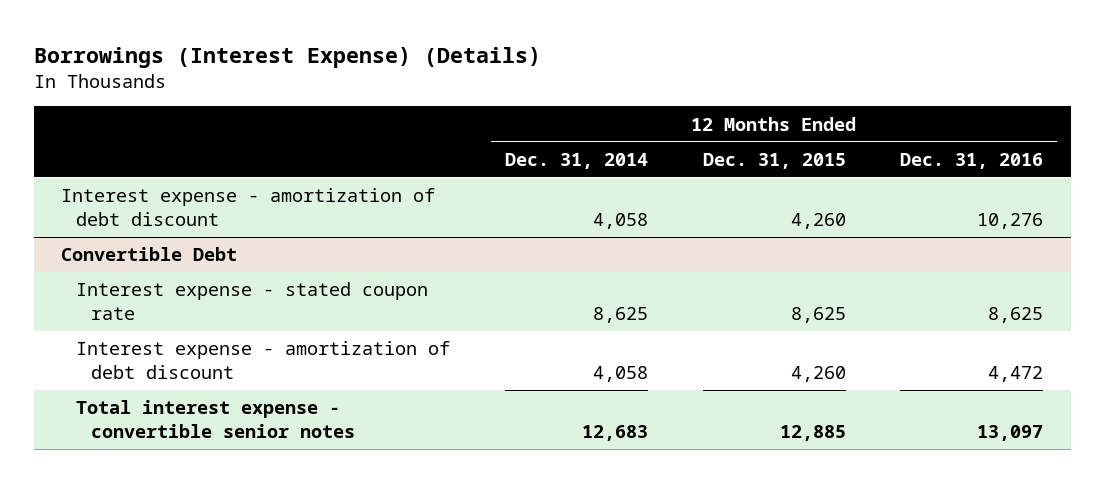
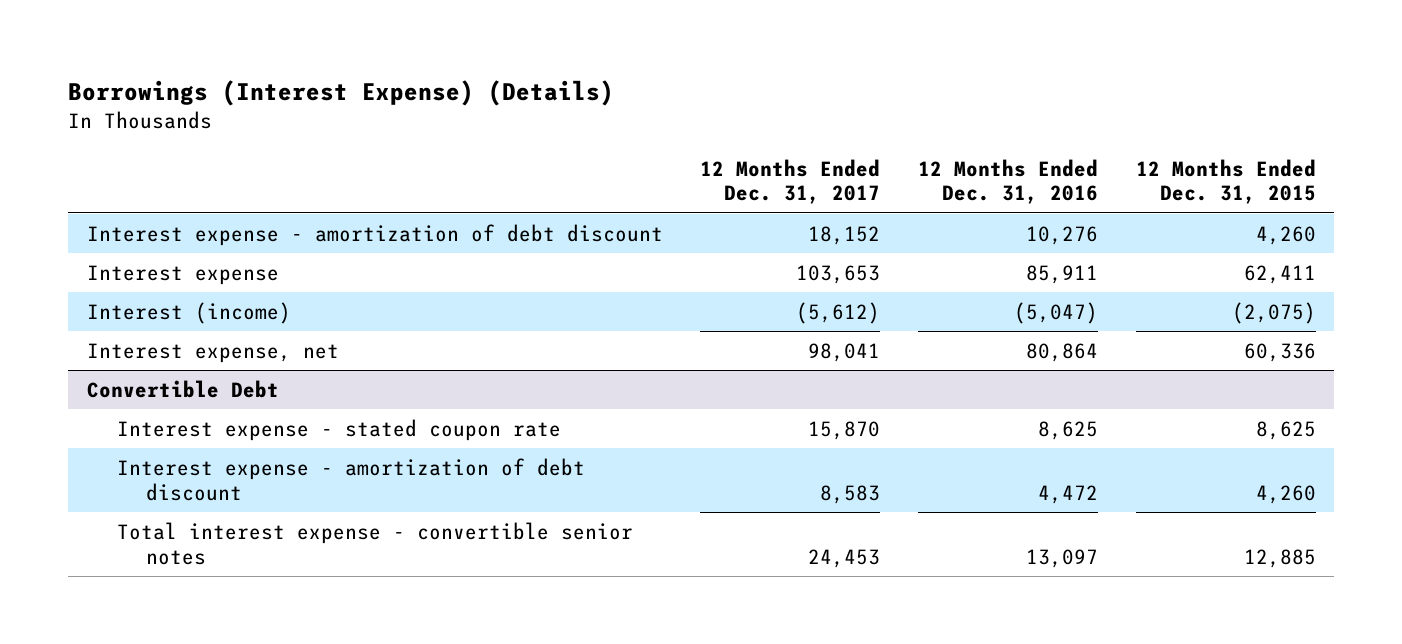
[504,152,648,169] Dec. 31, 2014 -> none
none -> [700,158,881,205] 12 Months Ended Dec. 31, 2017
none -> [86,264,279,285] Interest expense
none -> [86,301,291,324] Interest (income)
none -> [86,342,339,363] Interest expense, net

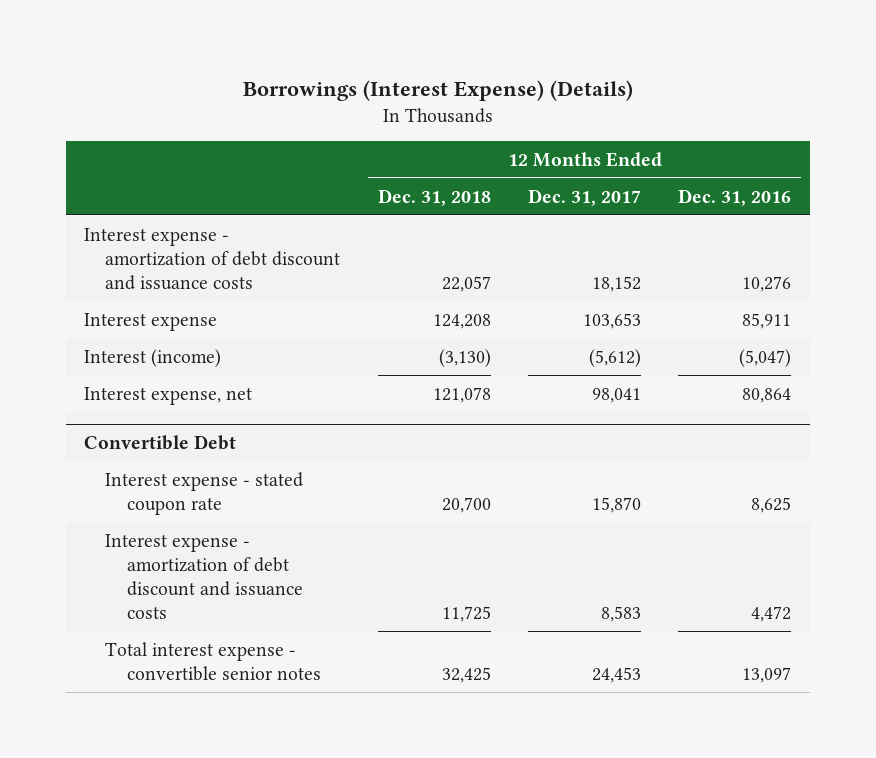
[1135,158,1316,205] 12 Months Ended Dec. 31, 2015 -> none
none -> [377,188,491,206] Dec. 31, 2018
[86,223,663,246] Interest expense - amortization of debt discount -> [84,227,341,291] Interest expense - amortization of debt discount and issuance costs
[116,457,585,501] Interest expense - amortization of debt discount -> [105,533,303,620] Interest expense - amortization of debt discount and issuance costs

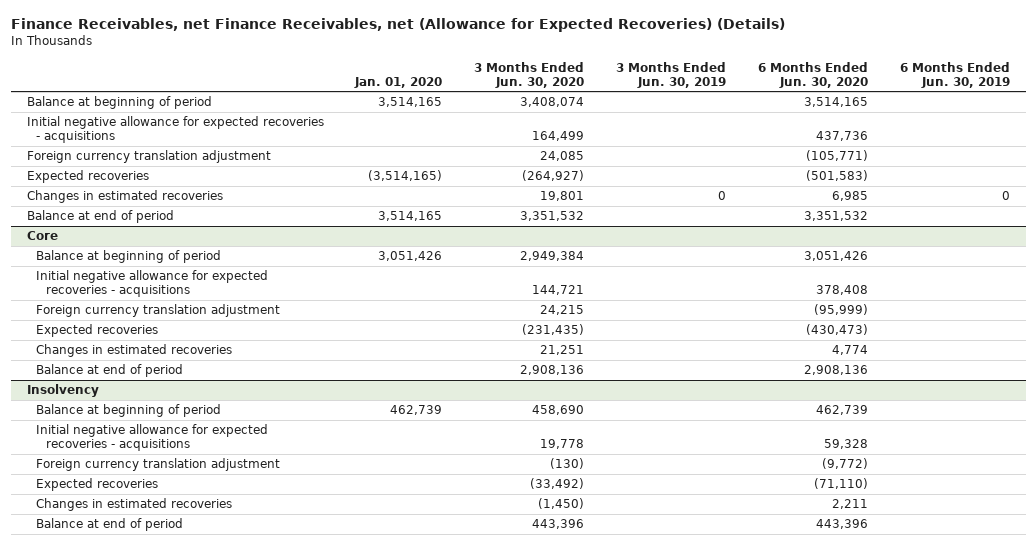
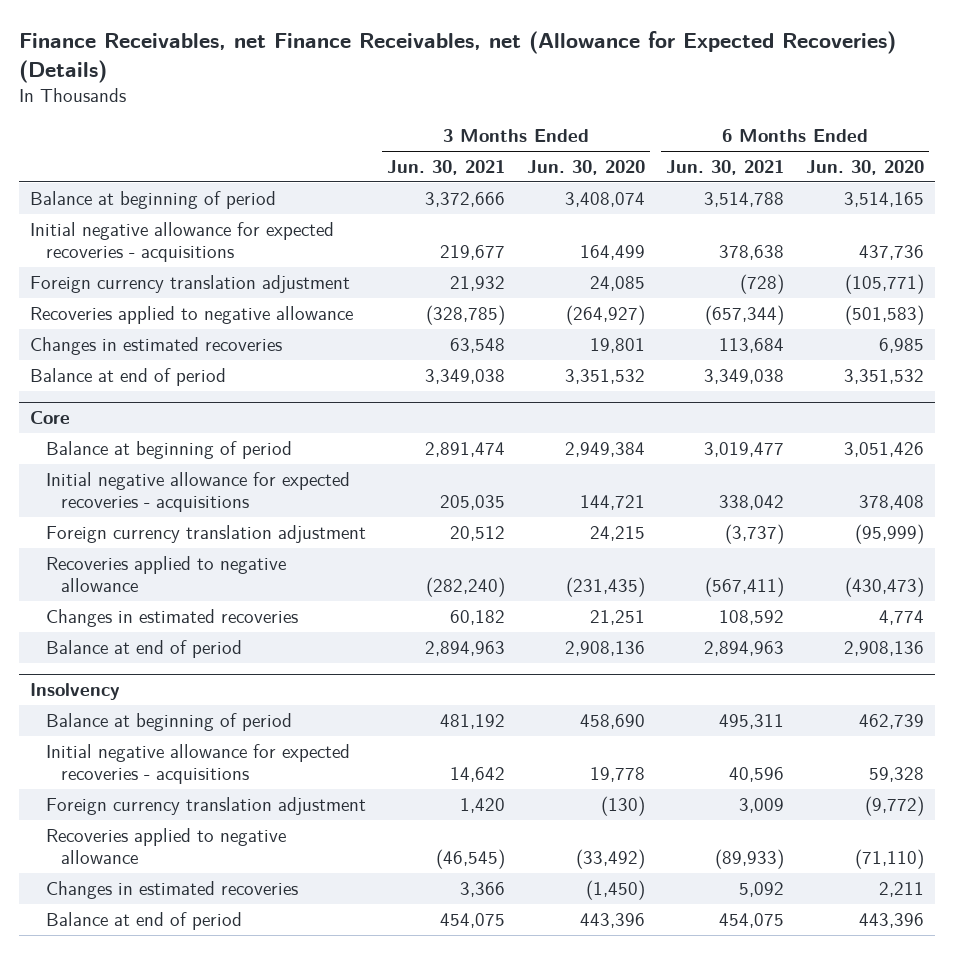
[354,76,443,88] Jan. 01, 2020 -> none
[616,61,727,88] 3 Months Ended Jun. 30, 2019 -> none
[899,61,1010,88] 6 Months Ended Jun. 30, 2019 -> none
none -> [387,159,506,175] Jun. 30, 2021
none -> [666,159,785,175] Jun. 30, 2021
[26,170,149,184] Expected recoveries -> [30,305,354,324] Recoveries applied to negative allowance
[36,324,159,338] Expected recoveries -> [45,555,286,592] Recoveries applied to negative allowance
[36,478,159,492] Expected recoveries -> [45,827,286,864] Recoveries applied to negative allowance

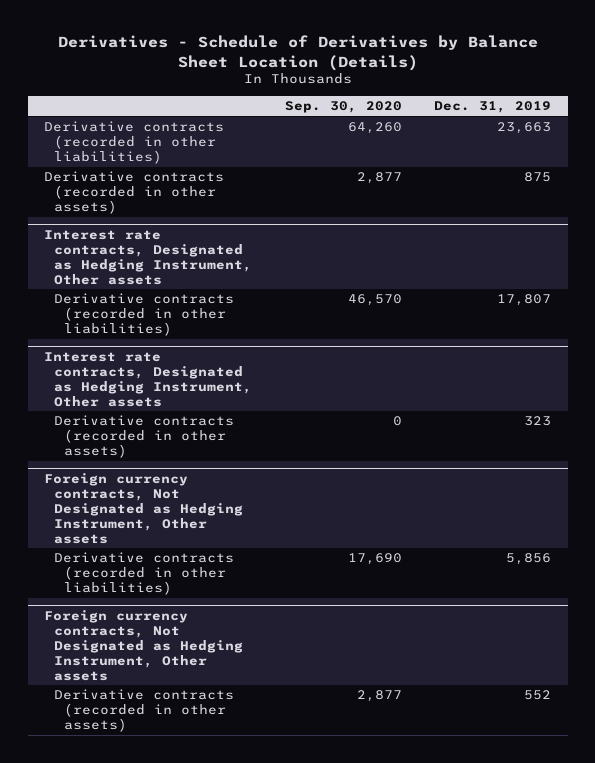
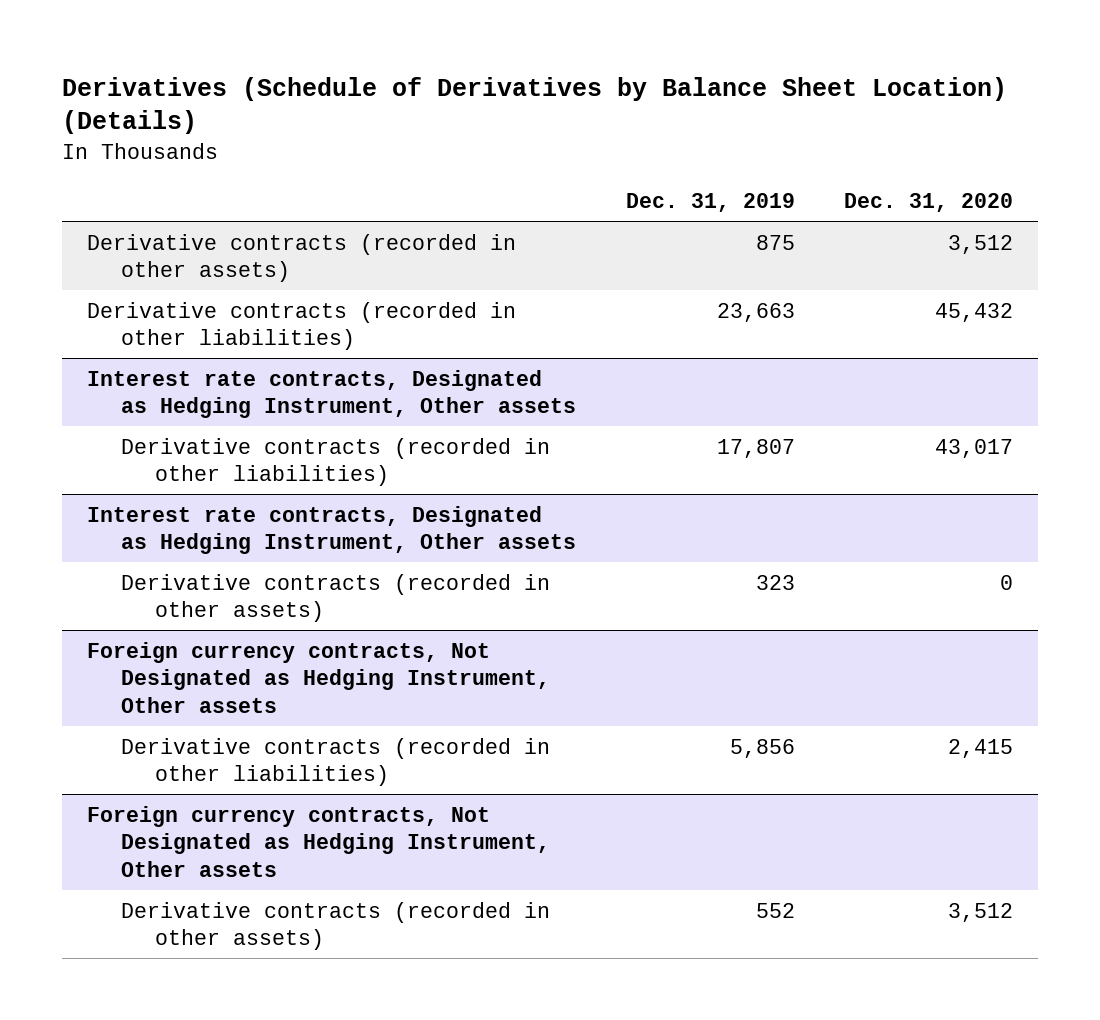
[57,35,538,71] Derivatives - Schedule of Derivatives by Balance Sheet Location (Details) -> [62,76,1008,135] Derivatives (Schedule of Derivatives by Balance Sheet Location) (Details)
[284,101,402,114] Sep. 30, 2020 -> none
none -> [844,192,1014,212] Dec. 31, 2020
[43,121,224,165] Derivative contracts (recorded in other liabilities) -> [86,301,516,351] Derivative contracts (recorded in other liabilities)

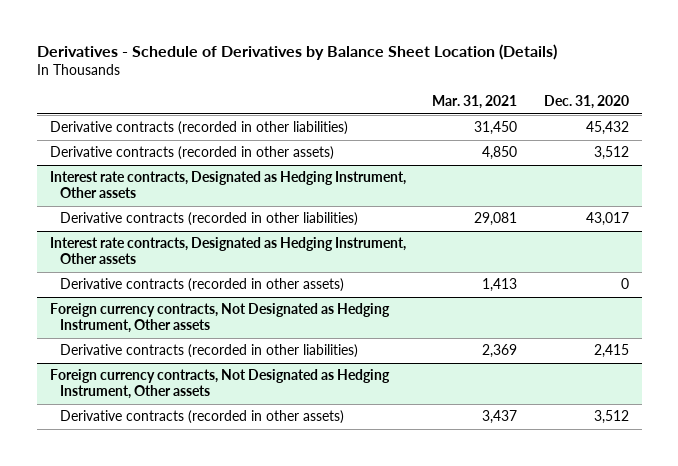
[62,76,1008,135] Derivatives (Schedule of Derivatives by Balance Sheet Location) (Details) -> [36,44,557,61] Derivatives - Schedule of Derivatives by Balance Sheet Location (Details)
[625,192,795,212] Dec. 31, 2019 -> none
none -> [432,95,518,110] Mar. 31, 2021
[86,233,516,283] Derivative contracts (recorded in other assets) -> [49,146,334,161] Derivative contracts (recorded in other assets)

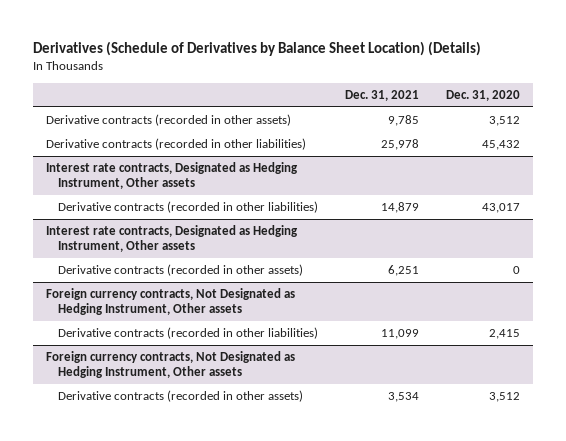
[36,44,557,61] Derivatives - Schedule of Derivatives by Balance Sheet Location (Details) -> [32,40,481,56] Derivatives (Schedule of Derivatives by Balance Sheet Location) (Details)
[432,95,518,110] Mar. 31, 2021 -> none
none -> [345,90,420,102] Dec. 31, 2021
[49,121,348,136] Derivative contracts (recorded in other liabilities) -> [46,137,307,150] Derivative contracts (recorded in other liabilities)

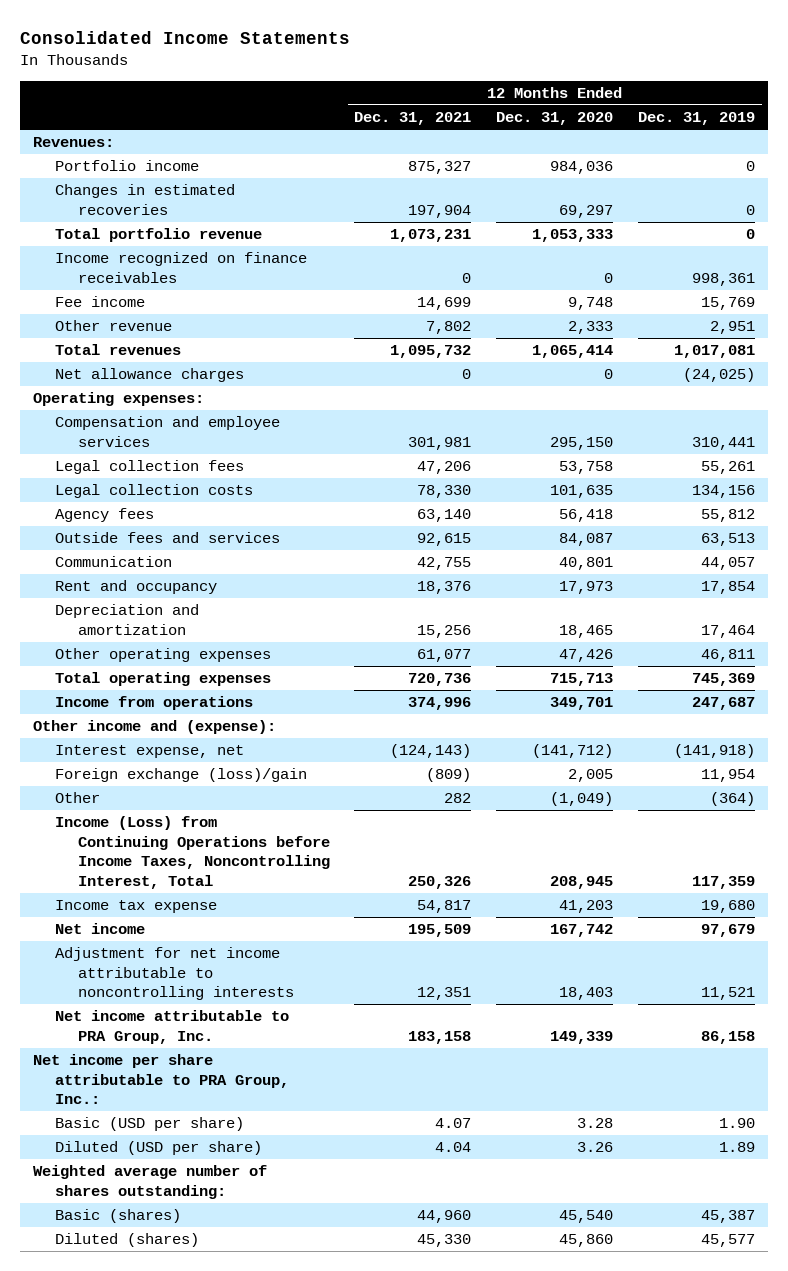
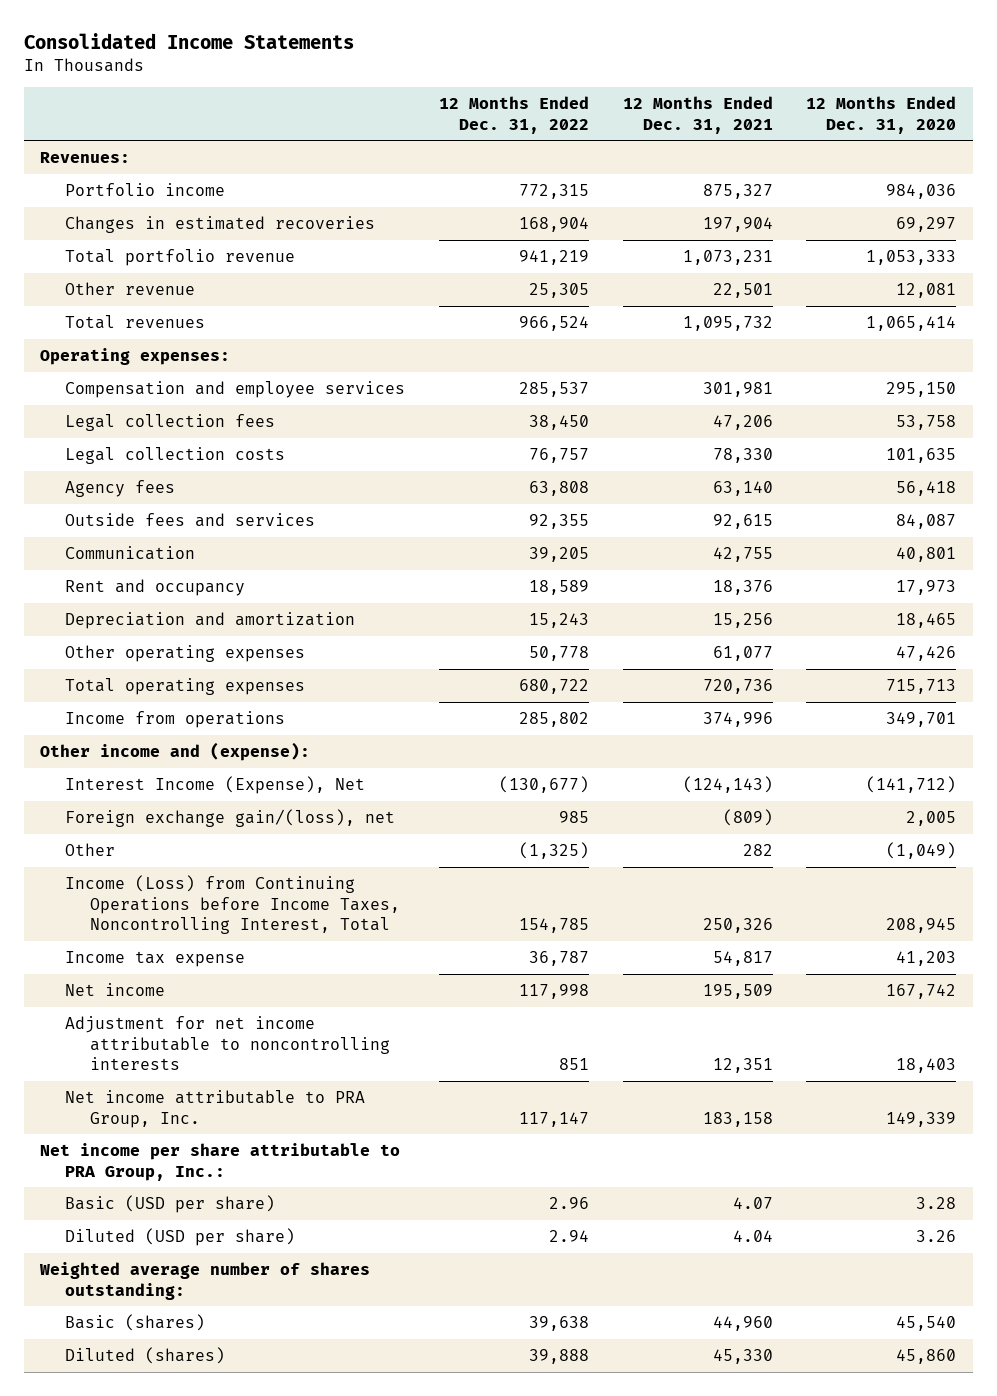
[638,112,756,126] Dec. 31, 2019 -> none
none -> [438,96,589,134] 12 Months Ended Dec. 31, 2022
[55,252,308,283] Income recognized on finance receivables -> none
[55,296,146,308] Fee income -> none
[426,321,472,335] 7,802 -> [712,283,773,299] 22,501
[568,321,614,335] 2,333 -> [896,283,957,299] 12,081
[55,368,245,383] Net allowance charges -> none
[55,745,245,759] Interest expense, net -> [65,776,366,795] Interest Income (Expense), Net
[55,768,308,783] Foreign exchange (loss)/gain -> [65,809,396,828] Foreign exchange gain/(loss), net

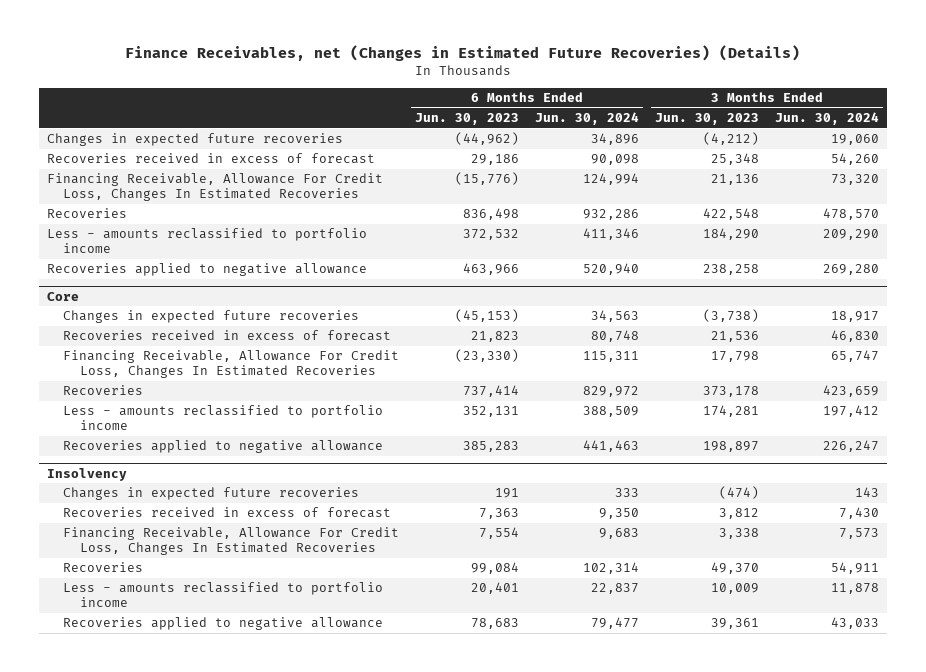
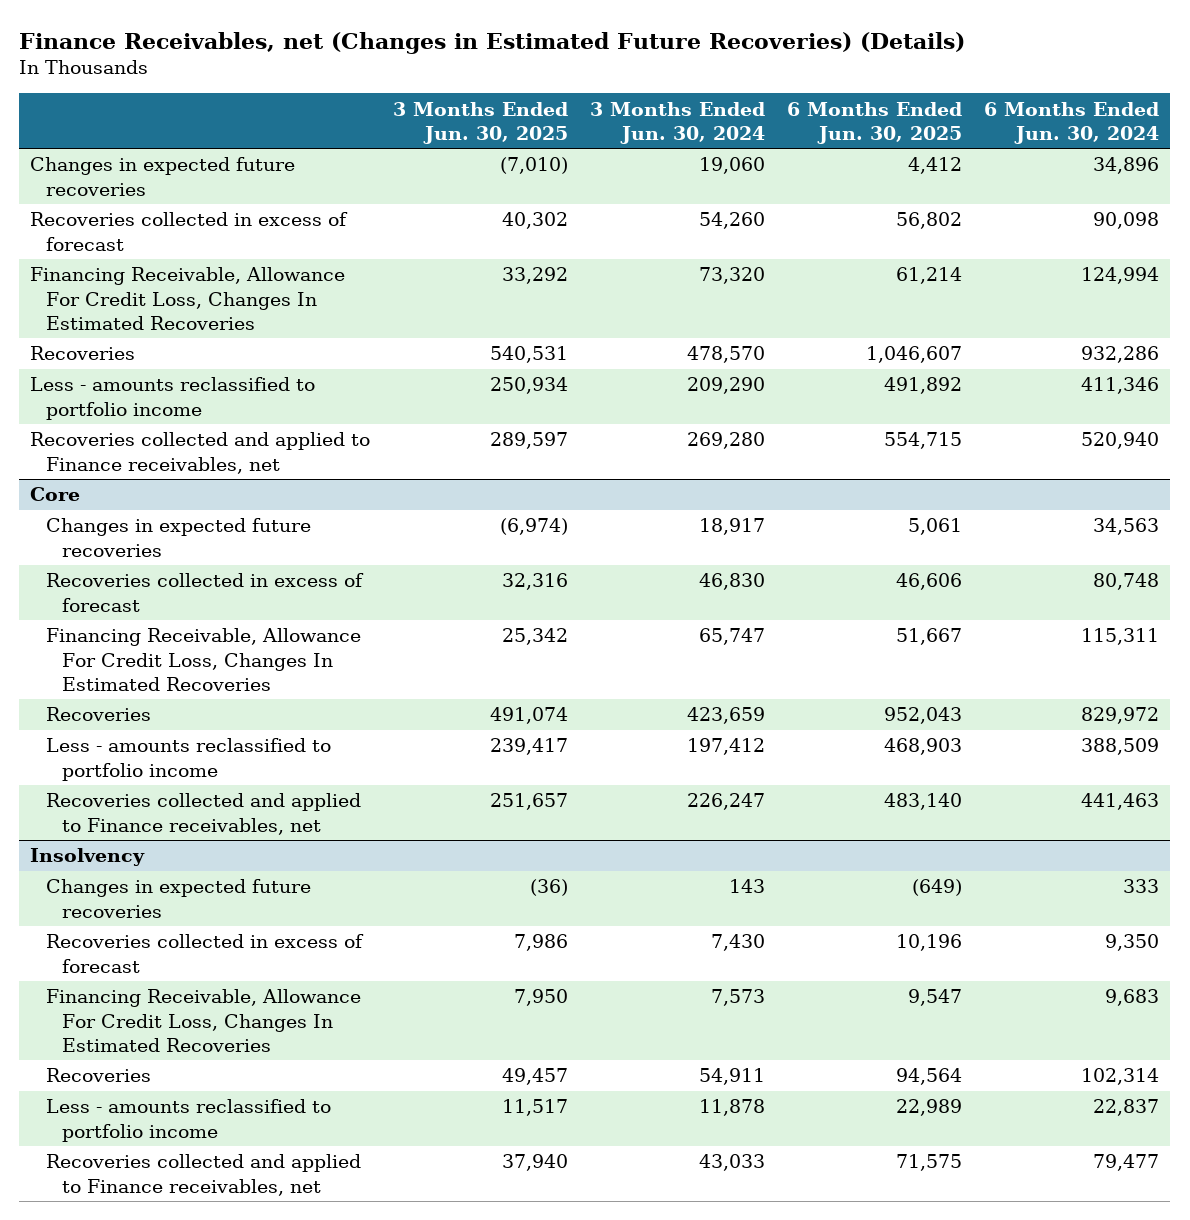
[415,113,520,126] Jun. 30, 2023 -> none
[655,113,760,126] Jun. 30, 2023 -> none
none -> [392,101,568,144] 3 Months Ended Jun. 30, 2025
none -> [787,101,963,144] 6 Months Ended Jun. 30, 2025
[47,153,376,165] Recoveries received in excess of forecast -> [30,212,349,251] Recoveries collected in excess of forecast
[47,263,368,277] Recoveries applied to negative allowance -> [30,432,371,474] Recoveries collected and applied to Finance receivables, net
[63,330,392,342] Recoveries received in excess of forecast -> [46,573,365,612] Recoveries collected in excess of forecast
[63,440,384,454] Recoveries applied to negative allowance -> [46,793,362,835] Recoveries collected and applied to Finance receivables, net
[63,507,392,519] Recoveries received in excess of forecast -> [46,934,365,973] Recoveries collected in excess of forecast
[63,617,384,631] Recoveries applied to negative allowance -> [46,1154,362,1196] Recoveries collected and applied to Finance receivables, net

